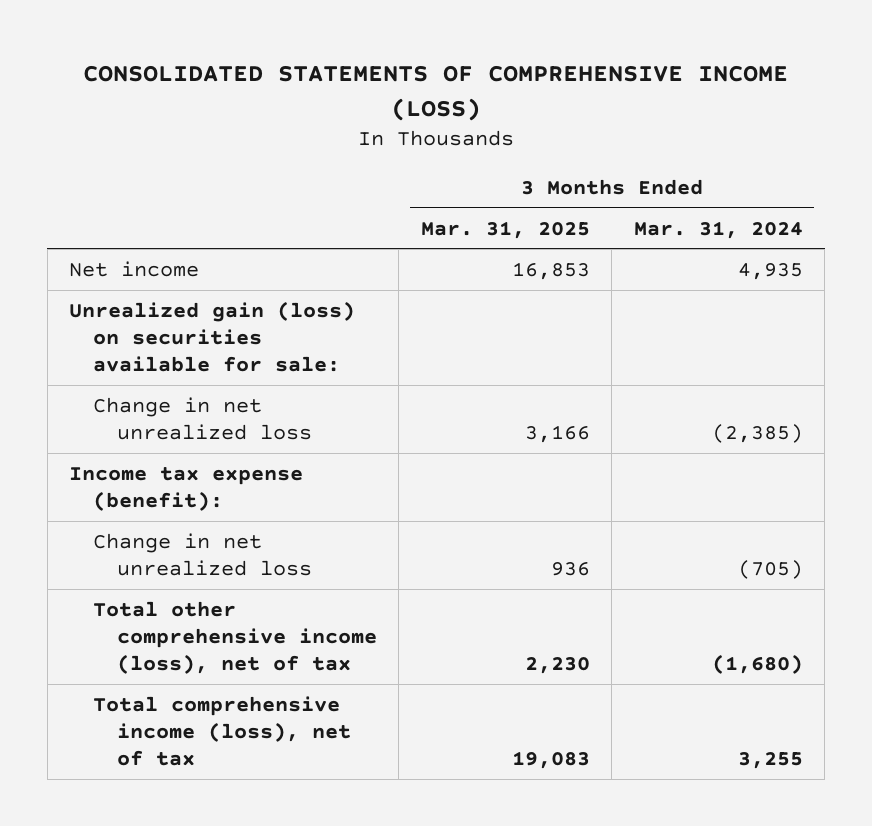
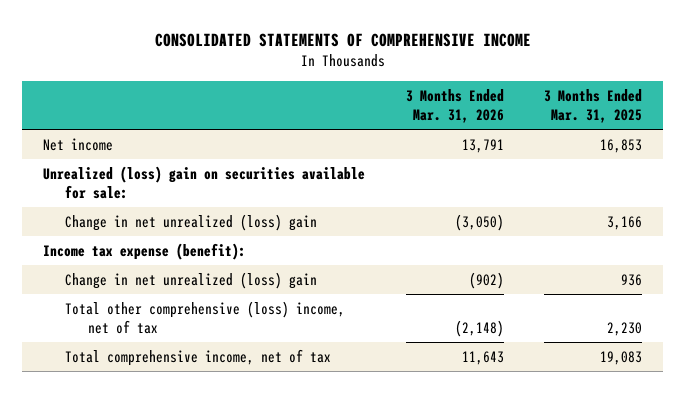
[83,65,789,121] CONSOLIDATED STATEMENTS OF COMPREHENSIVE INCOME (LOSS) -> [154,32,531,47] CONSOLIDATED STATEMENTS OF COMPREHENSIVE INCOME
[633,220,803,239] Mar. 31, 2024 -> none
none -> [405,88,504,124] 3 Months Ended Mar. 31, 2026
[69,300,356,373] Unrealized gain (loss) on securities available for sale: -> [42,165,365,200] Unrealized (loss) gain on securities available for sale:
[93,396,312,440] Change in net unrealized loss -> [65,213,318,231] Change in net unrealized (loss) gain
[93,532,312,576] Change in net unrealized loss -> [65,271,318,289] Change in net unrealized (loss) gain
[93,600,377,675] Total other comprehensive income (loss), net of tax -> [65,300,346,335] Total other comprehensive (loss) income, net of tax
[93,695,351,767] Total comprehensive income (loss), net of tax -> [65,348,332,366] Total comprehensive income, net of tax

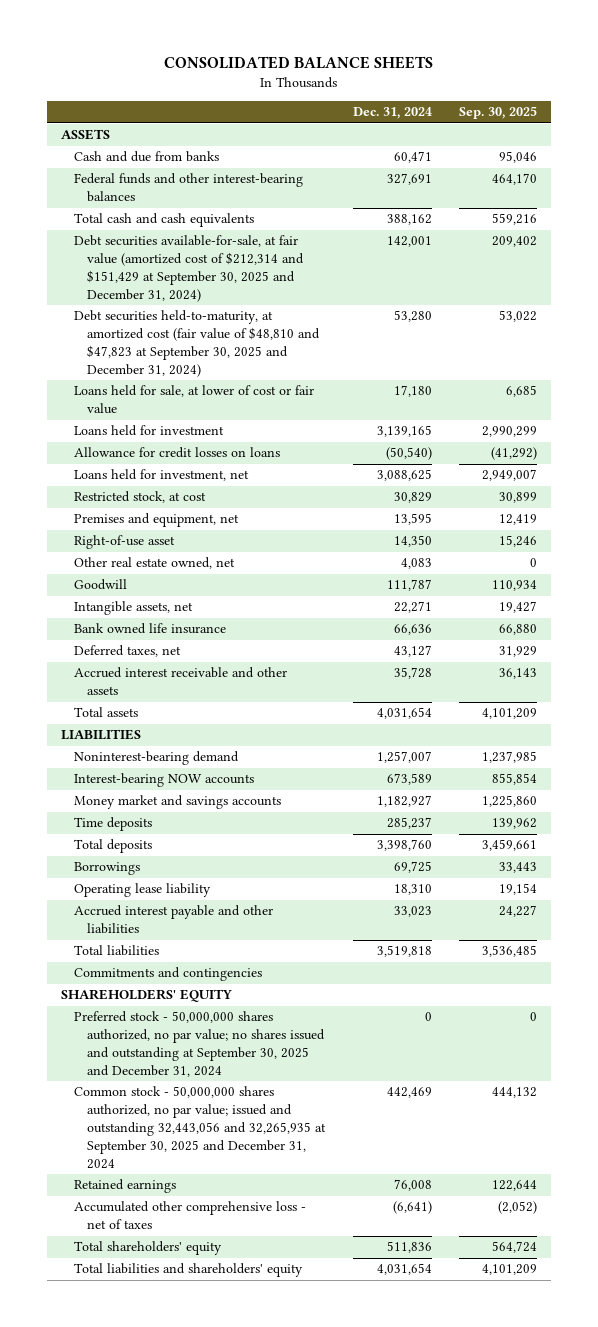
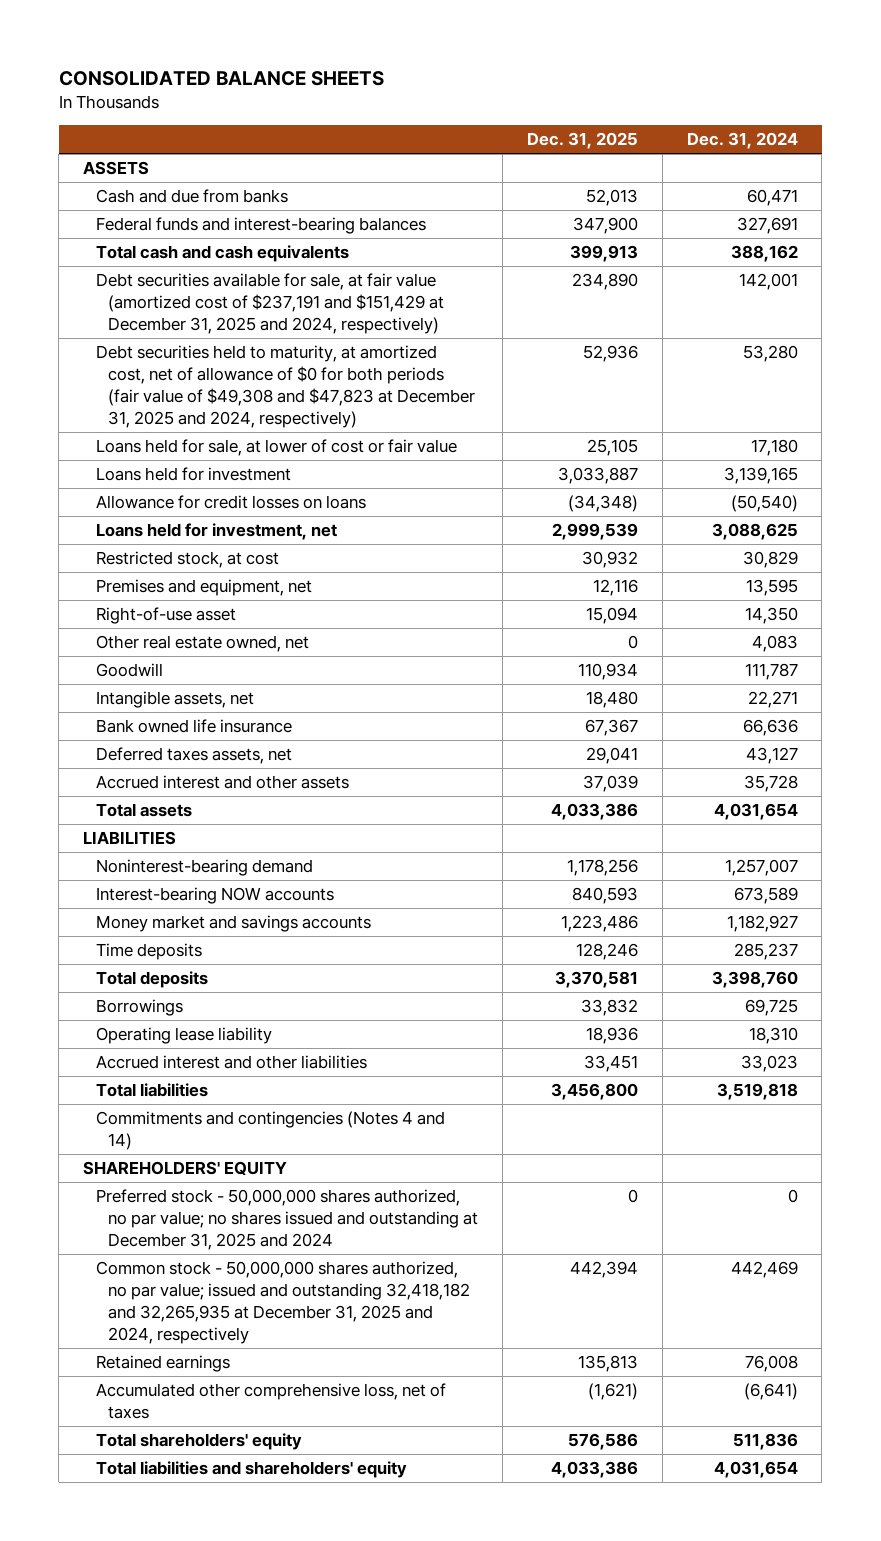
[459,106,538,120] Sep. 30, 2025 -> none
none -> [526,132,638,150] Dec. 31, 2025
[73,173,303,203] Federal funds and other interest-bearing balances -> [95,217,426,235] Federal funds and interest-bearing balances
[73,235,304,302] Debt securities available-for-sale, at fair value (amortized cost of $212,314 and $151,429 at September 30, 2025 and December 31, 2024) -> [95,273,445,335] Debt securities available for sale, at fair value (amortized cost of $237,191 and $151,429 at December 31, 2025 and 2024, respectively)
[73,310,320,377] Debt securities held-to-maturity, at amortized cost (fair value of $48,810 and $47,823 at September 30, 2025 and December 31, 2024) -> [95,345,476,429] Debt securities held to maturity, at amortized cost, net of allowance of $0 for both periods (fair value of $49,308 and $47,823 at December 31, 2025 and 2024, respectively)
[73,645,181,658] Deferred taxes, net -> [95,747,292,765] Deferred taxes assets, net
[73,667,287,696] Accrued interest receivable and other assets -> [95,775,349,790] Accrued interest and other assets
[73,905,273,935] Accrued interest payable and other liabilities -> [95,1055,367,1070] Accrued interest and other liabilities
[73,967,262,982] Commitments and contingencies -> [95,1111,445,1151] Commitments and contingencies (Notes 4 and 14)
[73,1011,325,1077] Preferred stock - 50,000,000 shares authorized, no par value; no shares issued and outstanding at September 30, 2025 and December 31, 2024 -> [95,1189,479,1251] Preferred stock - 50,000,000 shares authorized, no par value; no shares issued and outstanding at December 31, 2025 and 2024
[73,1086,326,1169] Common stock - 50,000,000 shares authorized, no par value; issued and outstanding 32,443,056 and 32,265,935 at September 30, 2025 and December 31, 2024 -> [95,1261,471,1345] Common stock - 50,000,000 shares authorized, no par value; issued and outstanding 32,418,182 and 32,265,935 at December 31, 2025 and 2024, respectively
[73,1201,306,1230] Accumulated other comprehensive loss - net of taxes -> [95,1383,446,1420] Accumulated other comprehensive loss, net of taxes

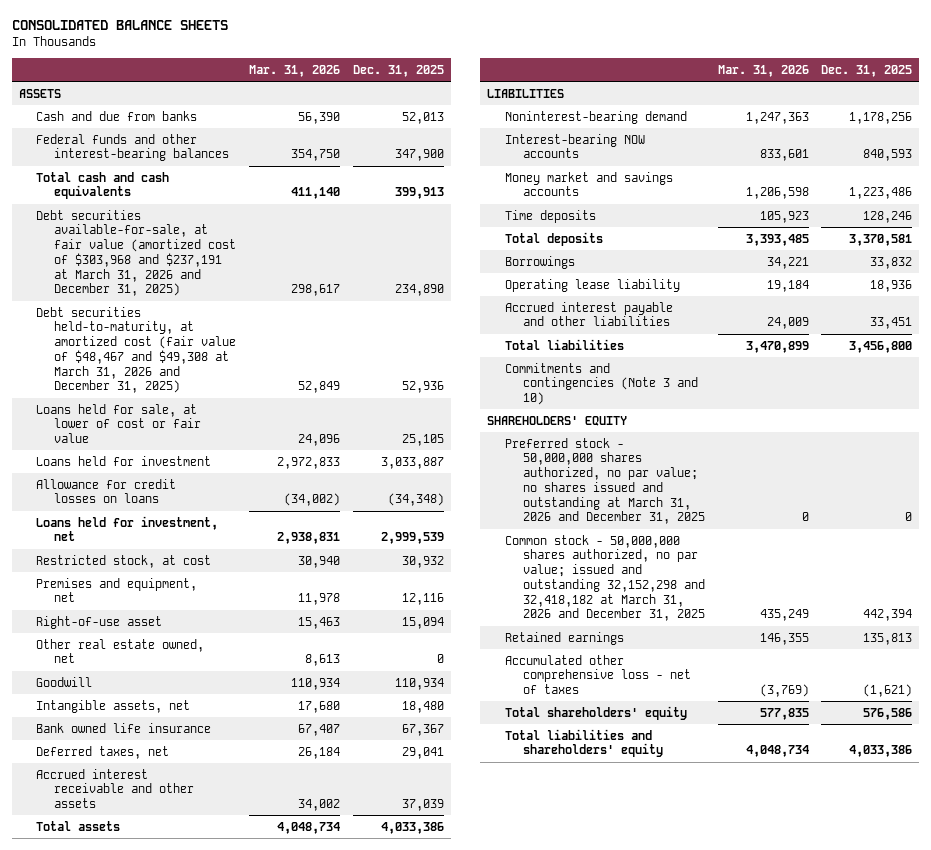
[686,132,798,150] Dec. 31, 2024 -> none
none -> [249,65,341,78] Mar. 31, 2026
[95,217,426,235] Federal funds and interest-bearing balances -> [36,133,230,162] Federal funds and other interest-bearing balances
[95,273,445,335] Debt securities available for sale, at fair value (amortized cost of $237,191 and $151,429 at December 31, 2025 and 2024, respectively) -> [36,209,237,297] Debt securities available-for-sale, at fair value (amortized cost of $303,968 and $237,191 at March 31, 2026 and December 31, 2025)
[95,345,476,429] Debt securities held to maturity, at amortized cost, net of allowance of $0 for both periods (fair value of $49,308 and $47,823 at December 31, 2025 and 2024, respectively) -> [36,306,237,394] Debt securities held-to-maturity, at amortized cost (fair value of $48,467 and $49,308 at March 31, 2026 and December 31, 2025)
[95,747,292,765] Deferred taxes assets, net -> [36,745,170,759] Deferred taxes, net
[95,775,349,790] Accrued interest and other assets -> [36,768,195,809] Accrued interest receivable and other assets
[95,1055,367,1070] Accrued interest and other liabilities -> [504,301,673,327] Accrued interest payable and other liabilities
[95,1111,445,1151] Commitments and contingencies (Notes 4 and 14) -> [504,362,698,406] Commitments and contingencies (Note 3 and 10)
[95,1189,479,1251] Preferred stock - 50,000,000 shares authorized, no par value; no shares issued and outstanding at December 31, 2025 and 2024 -> [504,437,705,525] Preferred stock - 50,000,000 shares authorized, no par value; no shares issued and outstanding at March 31, 2026 and December 31, 2025
[95,1261,471,1345] Common stock - 50,000,000 shares authorized, no par value; issued and outstanding 32,418,182 and 32,265,935 at December 31, 2025 and 2024, respectively -> [504,534,705,622] Common stock - 50,000,000 shares authorized, no par value; issued and outstanding 32,152,298 and 32,418,182 at March 31, 2026 and December 31, 2025
[95,1383,446,1420] Accumulated other comprehensive loss, net of taxes -> [504,654,691,695] Accumulated other comprehensive loss - net of taxes

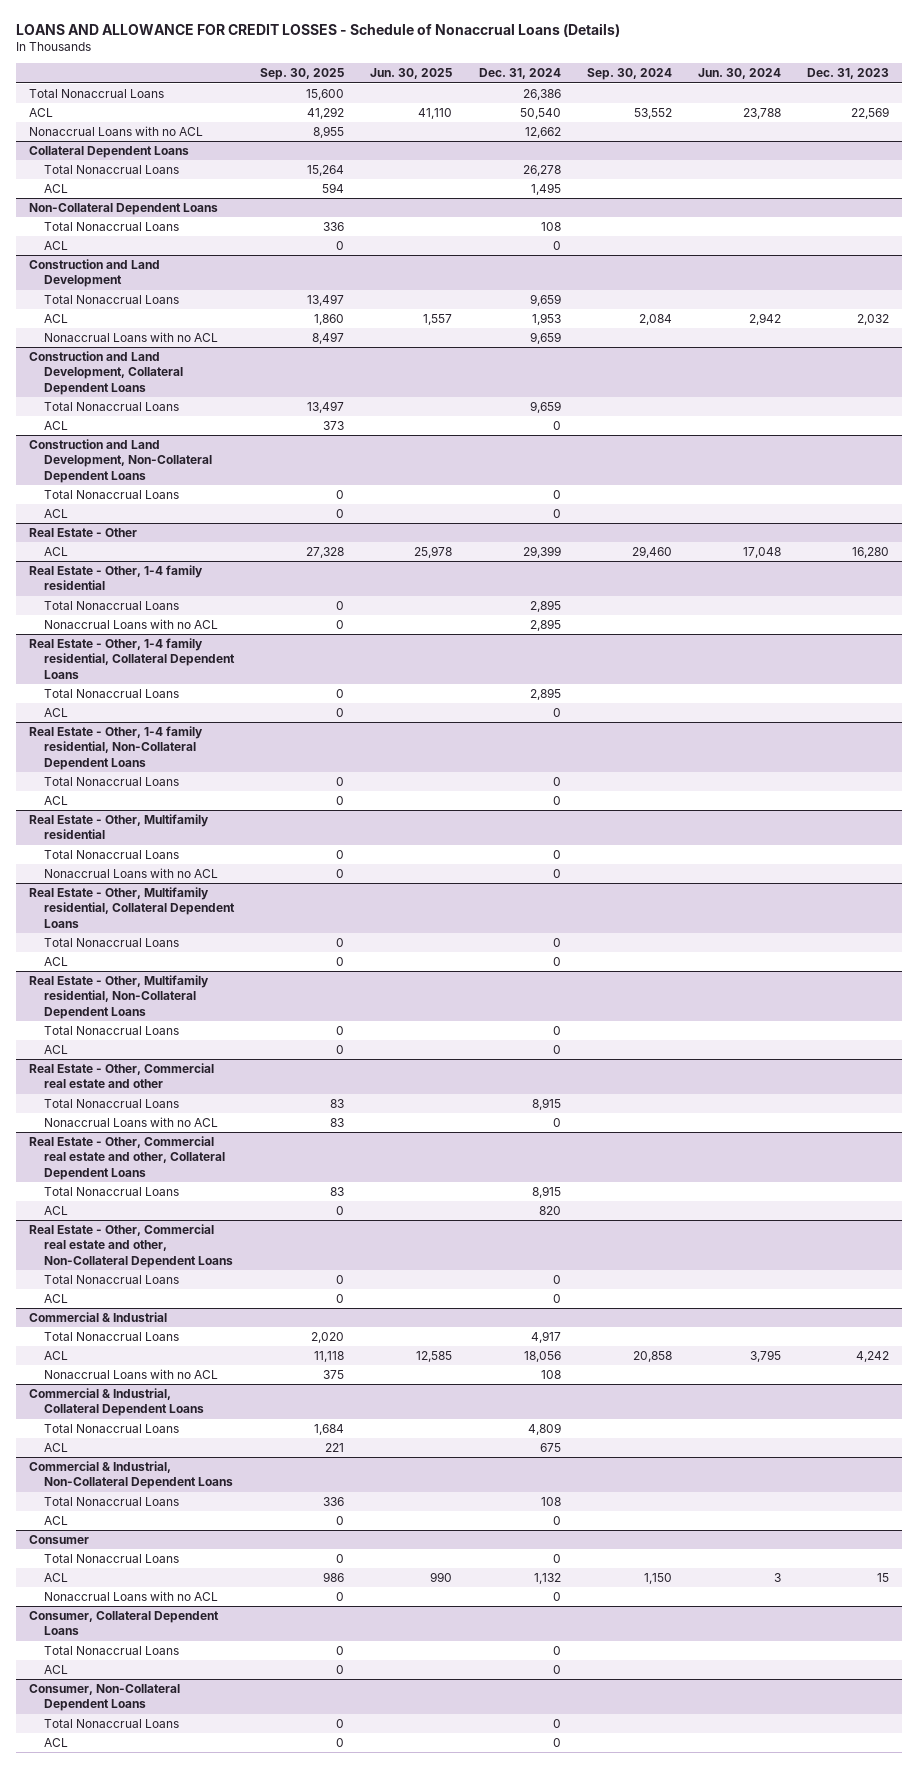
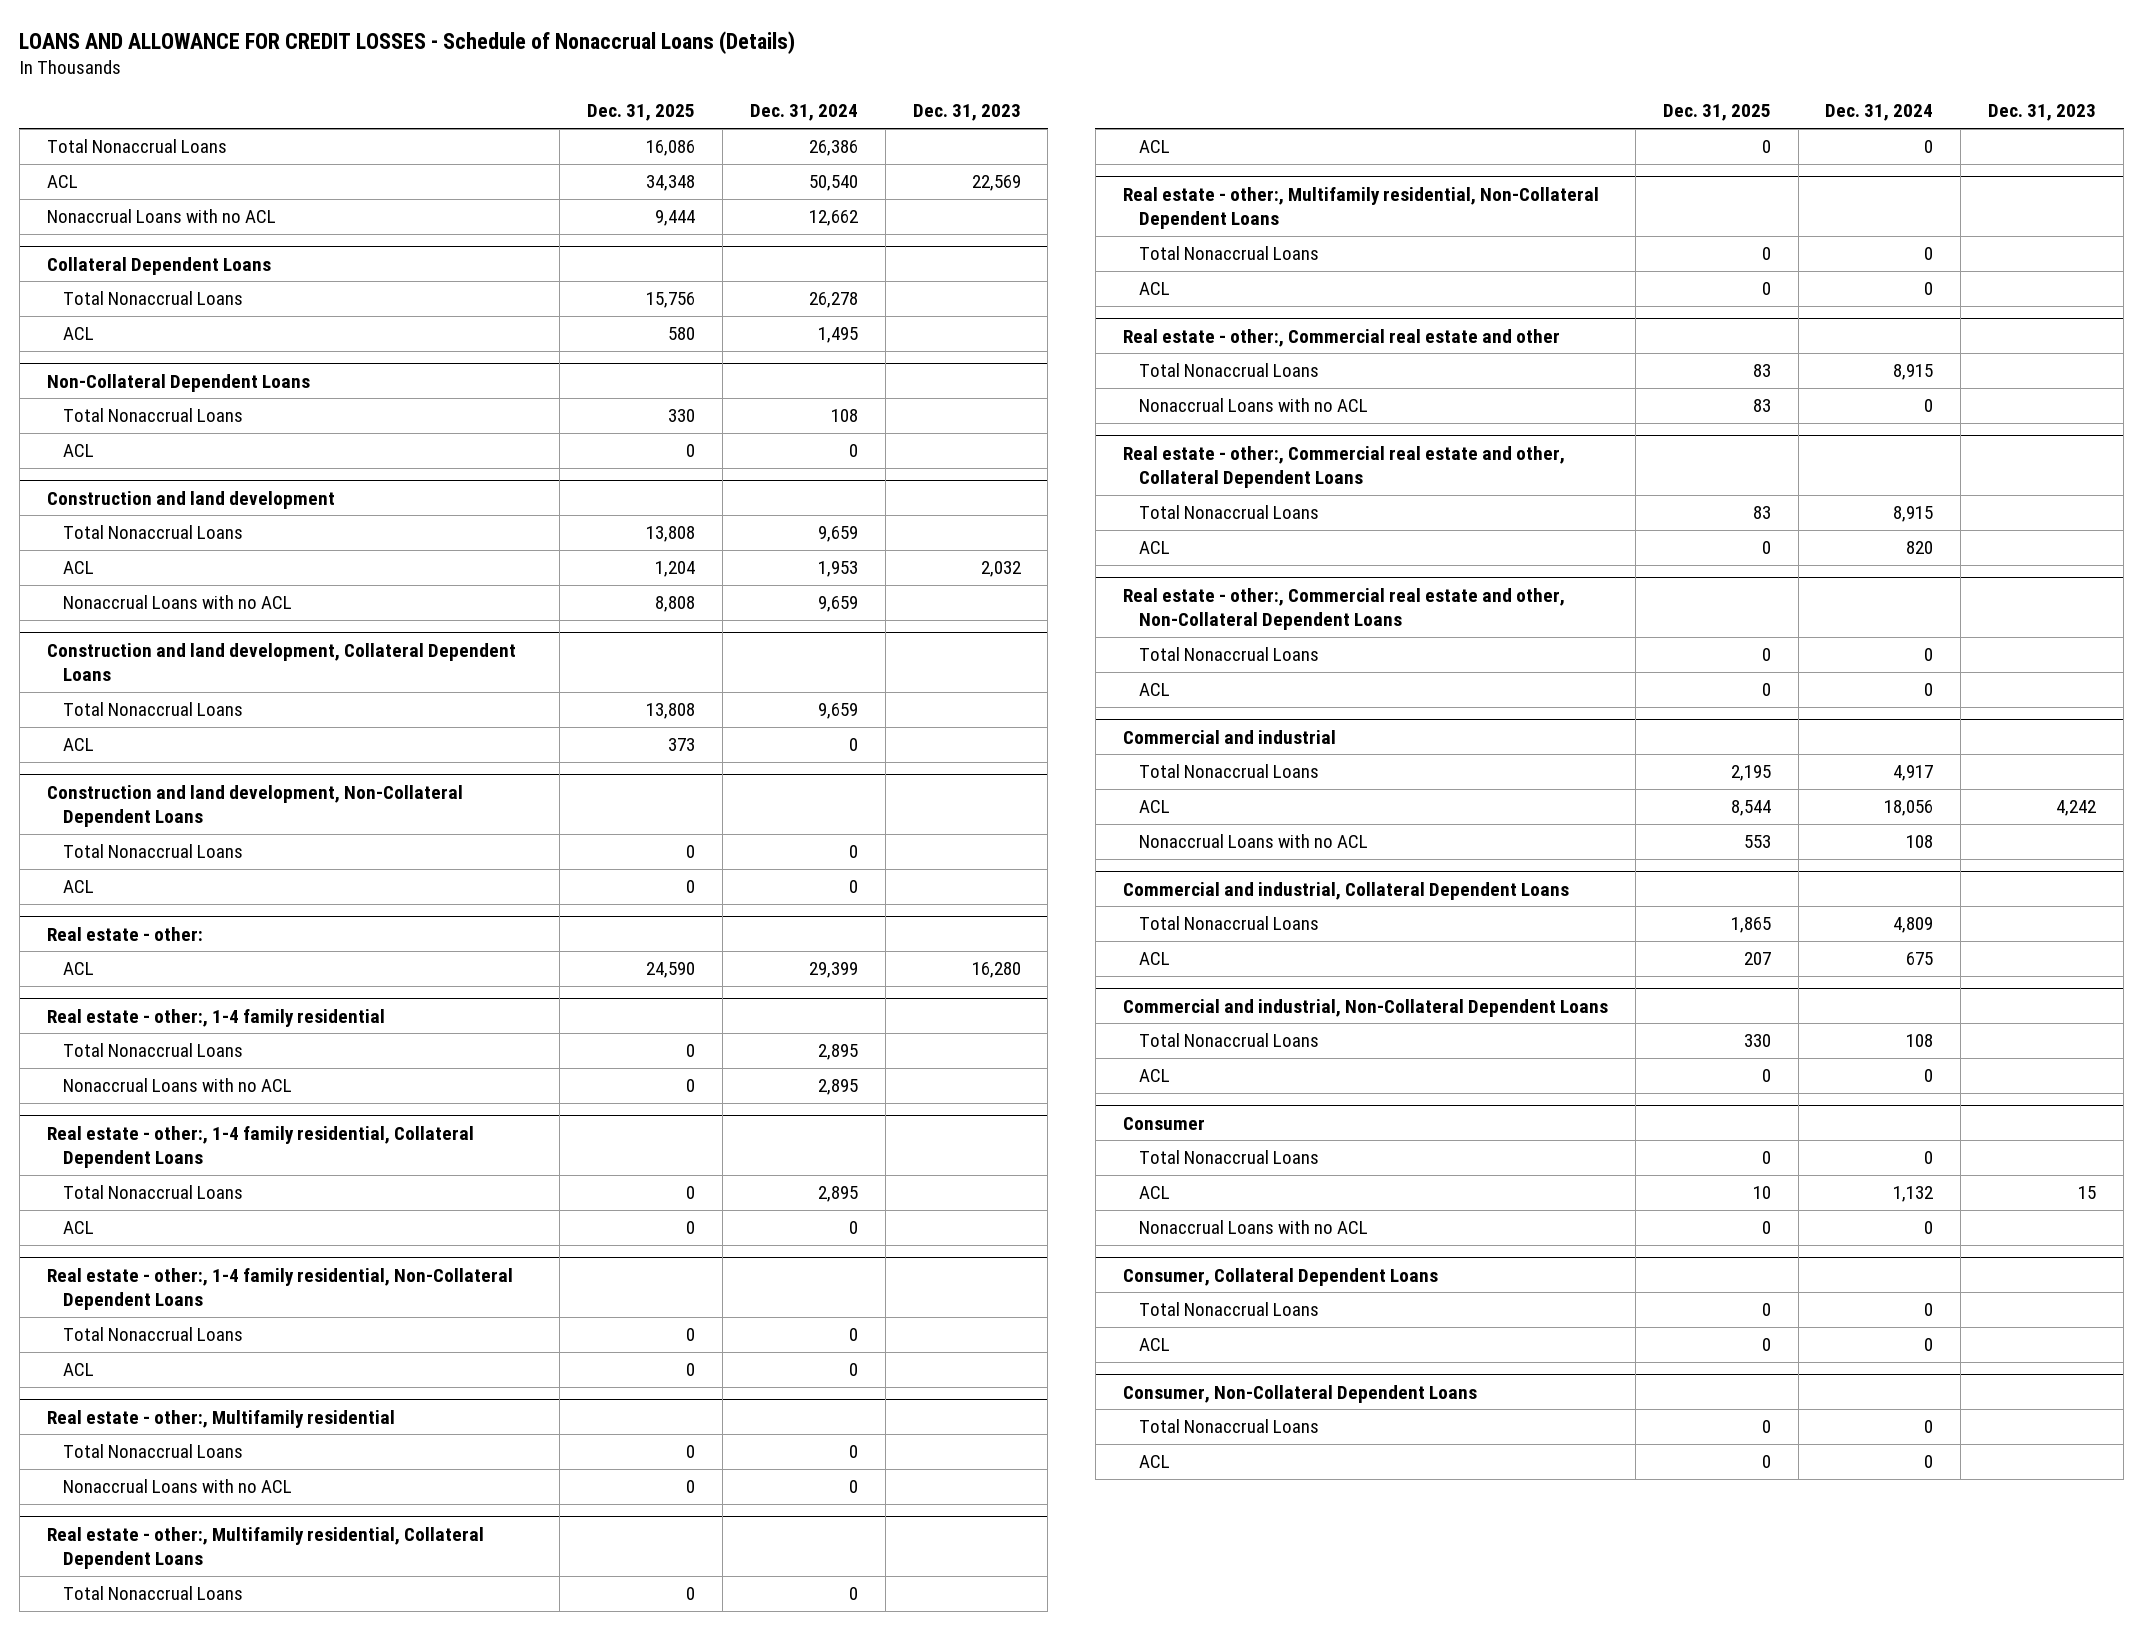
[260,68,345,81] Sep. 30, 2025 -> none
[370,68,453,80] Jun. 30, 2025 -> none
[586,68,672,81] Sep. 30, 2024 -> none
[698,68,782,80] Jun. 30, 2024 -> none
none -> [586,104,695,122] Dec. 31, 2025
[29,259,161,288] Construction and Land Development -> [46,490,335,509] Construction and land development
[29,351,184,395] Construction and Land Development, Collateral Dependent Loans -> [46,642,516,682] Construction and land development, Collateral Dependent Loans
[29,439,213,483] Construction and Land Development, Non-Collateral Dependent Loans -> [46,784,463,828] Construction and land development, Non-Collateral Dependent Loans
[29,528,138,538] Real Estate - Other -> [46,926,203,941] Real estate - other:
[29,565,204,591] Real Estate - Other, 1-4 family residential -> [46,1008,385,1027] Real estate - other:, 1-4 family residential
[29,638,236,679] Real Estate - Other, 1-4 family residential, Collateral Dependent Loans -> [46,1125,474,1169] Real estate - other:, 1-4 family residential, Collateral Dependent Loans
[29,726,204,770] Real Estate - Other, 1-4 family residential, Non-Collateral Dependent Loans -> [46,1267,513,1311] Real estate - other:, 1-4 family residential, Non-Collateral Dependent Loans
[29,814,210,840] Real Estate - Other, Multifamily residential -> [46,1409,395,1428] Real estate - other:, Multifamily residential
[29,887,236,928] Real Estate - Other, Multifamily residential, Collateral Dependent Loans -> [46,1526,484,1570] Real estate - other:, Multifamily residential, Collateral Dependent Loans
[29,975,210,1019] Real Estate - Other, Multifamily residential, Non-Collateral Dependent Loans -> [1122,186,1599,230] Real estate - other:, Multifamily residential, Non-Collateral Dependent Loans
[29,1063,215,1089] Real Estate - Other, Commercial real estate and other -> [1122,328,1560,347] Real estate - other:, Commercial real estate and other
[29,1136,226,1180] Real Estate - Other, Commercial real estate and other, Collateral Dependent Loans -> [1122,445,1565,489] Real estate - other:, Commercial real estate and other, Collateral Dependent Loans
[29,1224,234,1268] Real Estate - Other, Commercial real estate and other, Non-Collateral Dependent Loans -> [1122,587,1565,631] Real estate - other:, Commercial real estate and other, Non-Collateral Dependent Loans
[29,1312,168,1323] Commercial & Industrial -> [1122,729,1336,744] Commercial and industrial
[29,1388,205,1417] Commercial & Industrial, Collateral Dependent Loans -> [1122,881,1569,900] Commercial and industrial, Collateral Dependent Loans
[29,1461,234,1490] Commercial & Industrial, Non-Collateral Dependent Loans -> [1122,998,1608,1017] Commercial and industrial, Non-Collateral Dependent Loans

